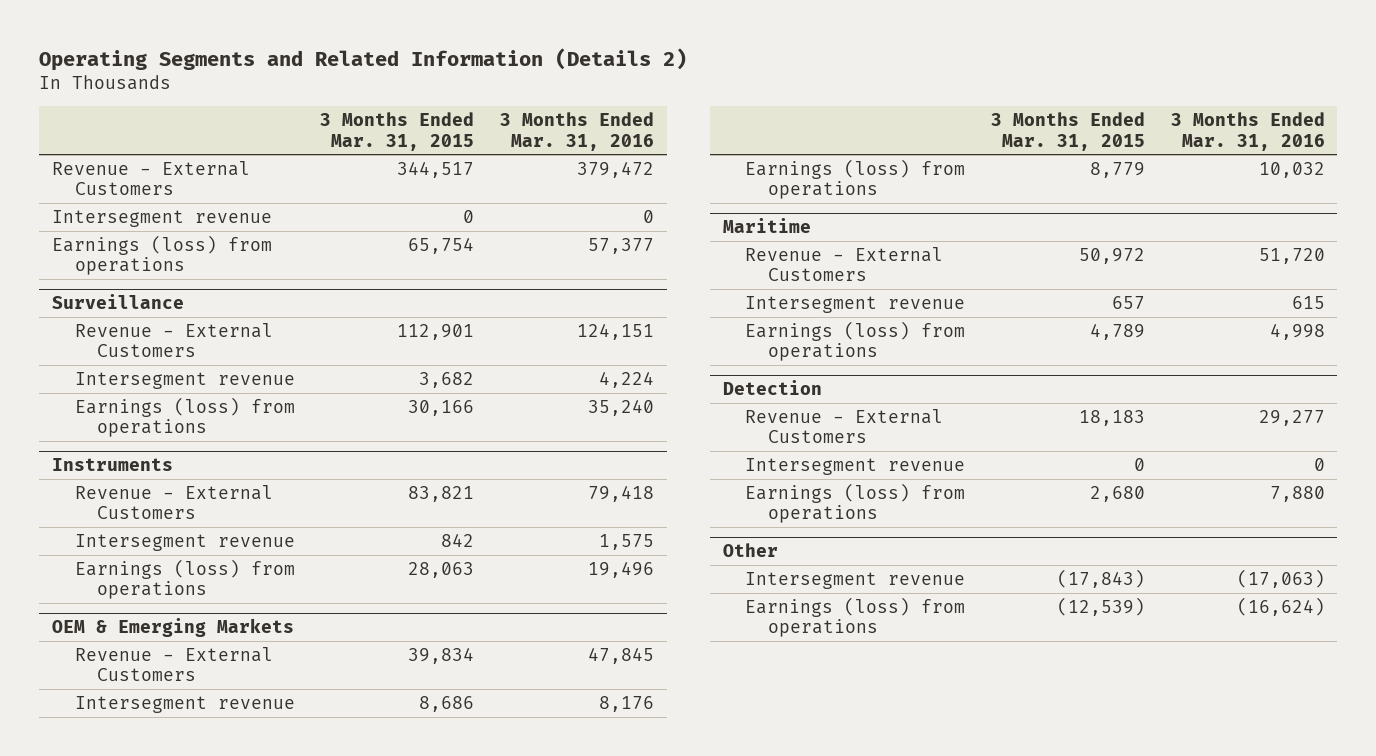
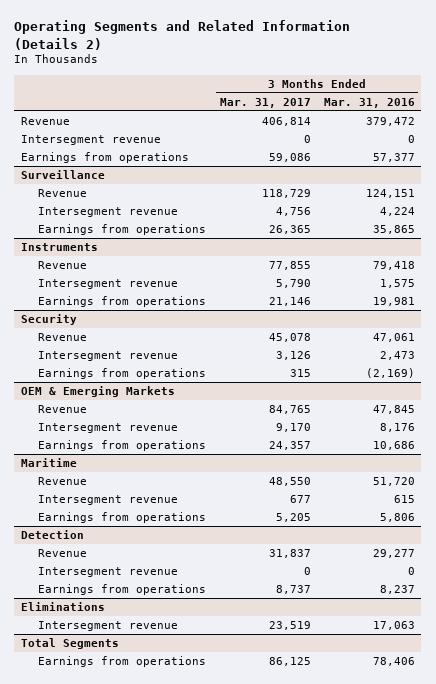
[320,112,475,151] 3 Months Ended Mar. 31, 2015 -> none
none -> [219,97,311,108] Mar. 31, 2017
[51,160,250,196] Revenue - External Customers -> [20,117,70,126] Revenue
[51,234,272,276] Earnings (loss) from operations -> [20,152,189,164] Earnings from operations
[74,322,273,358] Revenue - External Customers -> [38,189,88,198] Revenue
[74,396,295,438] Earnings (loss) from operations -> [38,224,207,236] Earnings from operations
[587,398,654,416] 35,240 -> [372,225,415,235] 35,865
[74,484,273,520] Revenue - External Customers -> [38,261,88,270] Revenue
[74,558,295,600] Earnings (loss) from operations -> [38,296,207,308] Earnings from operations
[587,560,654,578] 19,496 -> [372,297,415,307] 19,981
none -> [20,314,77,326] Security
none -> [38,333,88,342] Revenue
none -> [38,351,179,362] Intersegment revenue
none -> [38,368,207,380] Earnings from operations
[74,646,273,682] Revenue - External Customers -> [38,405,88,414] Revenue
[745,158,966,200] Earnings (loss) from operations -> [38,440,207,452] Earnings from operations
[1258,161,1325,178] 10,032 -> [372,441,415,451] 10,686
[745,246,944,282] Revenue - External Customers -> [38,477,88,486] Revenue
[745,320,966,362] Earnings (loss) from operations -> [38,512,207,524] Earnings from operations
[1269,322,1325,340] 4,998 -> [379,513,415,523] 5,806
[745,408,944,444] Revenue - External Customers -> [38,549,88,558] Revenue
[745,482,966,524] Earnings (loss) from operations -> [38,584,207,596] Earnings from operations
[1269,485,1325,502] 7,880 -> [379,585,415,595] 8,237
[722,542,778,557] Other -> [20,602,105,612] Eliminations
[1236,568,1325,588] (17,063) -> [372,621,415,631] 17,063
none -> [20,638,119,650] Total Segments
[745,596,966,638] Earnings (loss) from operations -> [38,656,207,668] Earnings from operations
[1236,596,1325,616] (16,624) -> [372,657,415,667] 78,406

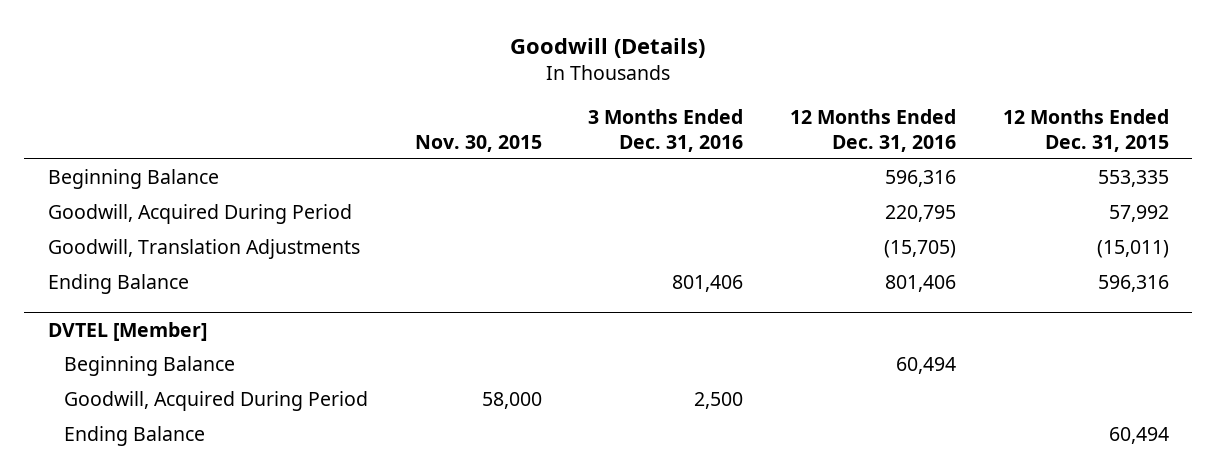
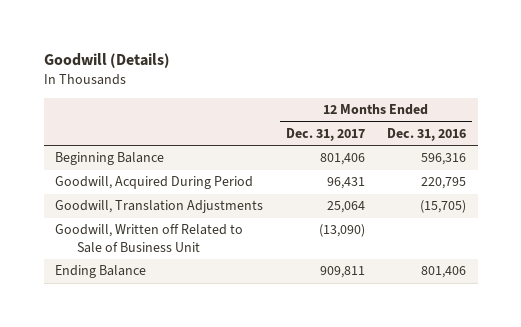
[414,134,542,152] Nov. 30, 2015 -> none
[588,108,744,152] 3 Months Ended Dec. 31, 2016 -> none
[1003,108,1170,152] 12 Months Ended Dec. 31, 2015 -> none
none -> [285,127,365,141] Dec. 31, 2017
none -> [55,224,244,253] Goodwill, Written off Related to Sale of Business Unit
[47,321,207,341] DVTEL [Member] -> none
[63,356,235,377] Beginning Balance -> none
[63,391,368,412] Goodwill, Acquired During Period -> none
[63,426,205,447] Ending Balance -> none

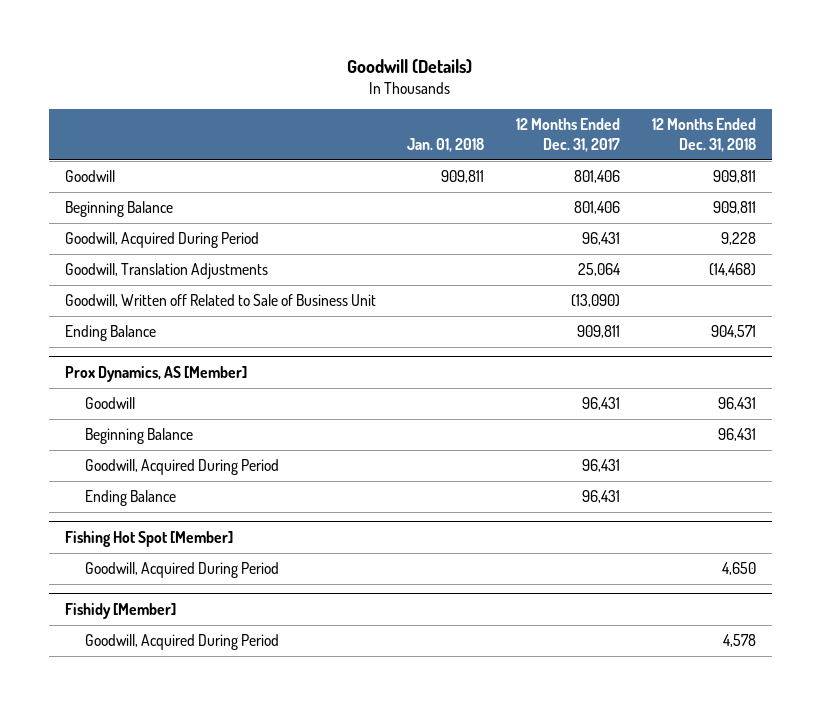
[387,127,467,141] Dec. 31, 2016 -> none
none -> [407,137,485,152] Jan. 01, 2018
none -> [651,118,756,152] 12 Months Ended Dec. 31, 2018
none -> [64,170,115,183] Goodwill
none -> [64,365,247,382] Prox Dynamics, AS [Member]
none -> [85,397,136,410] Goodwill
none -> [85,428,194,445] Beginning Balance
none -> [85,459,280,476] Goodwill, Acquired During Period
none -> [85,490,177,507] Ending Balance
none -> [64,530,233,547] Fishing Hot Spot [Member]
none -> [85,562,280,579] Goodwill, Acquired During Period
none -> [64,602,176,619] Fishidy [Member]
none -> [85,634,280,651] Goodwill, Acquired During Period

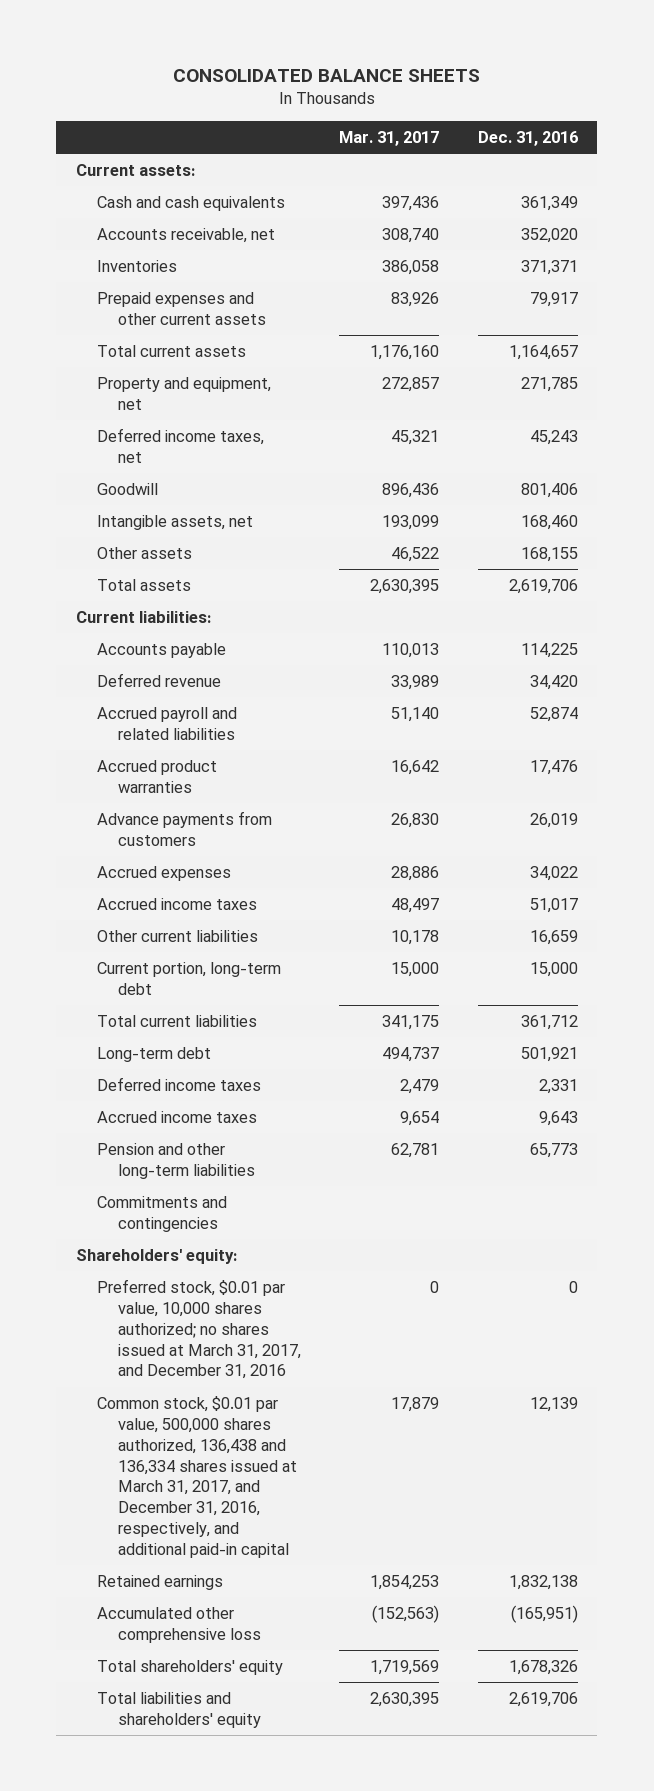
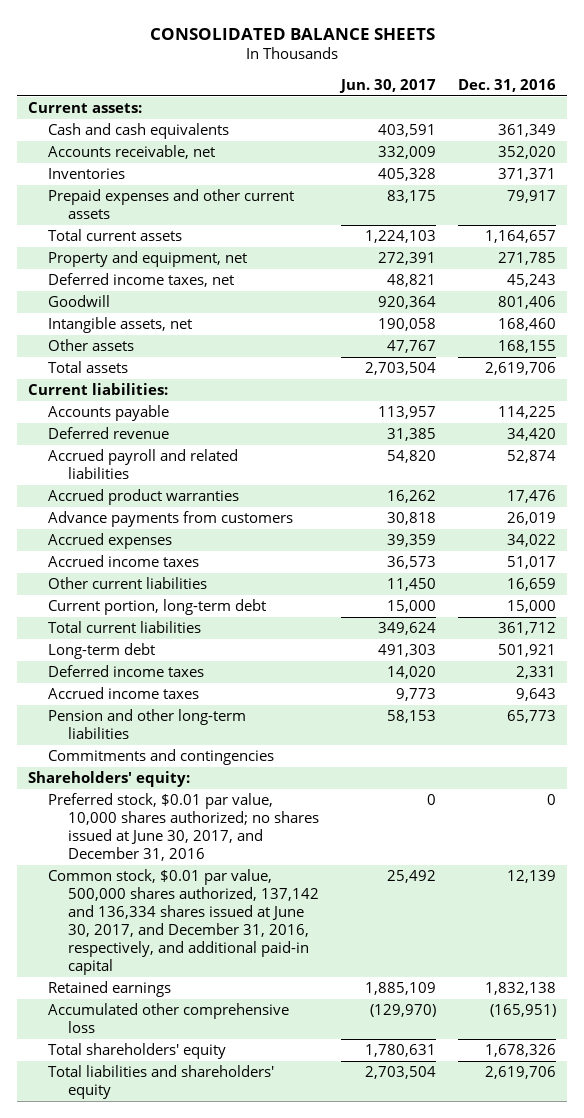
[339,131,440,147] Mar. 31, 2017 -> none
none -> [338,78,436,93] Jun. 30, 2017
[96,1278,301,1380] Preferred stock, $0.01 par value, 10,000 shares authorized; no shares issued at March 31, 2017, and December 31, 2016 -> [47,793,319,862] Preferred stock, $0.01 par value, 10,000 shares authorized; no shares issued at June 30, 2017, and December 31, 2016
[96,1395,297,1558] Common stock, $0.01 par value, 500,000 shares authorized, 136,438 and 136,334 shares issued at March 31, 2017, and December 31, 2016, respectively, and additional paid-in capital -> [47,869,319,976] Common stock, $0.01 par value, 500,000 shares authorized, 137,142 and 136,334 shares issued at June 30, 2017, and December 31, 2016, respectively, and additional paid-in capital

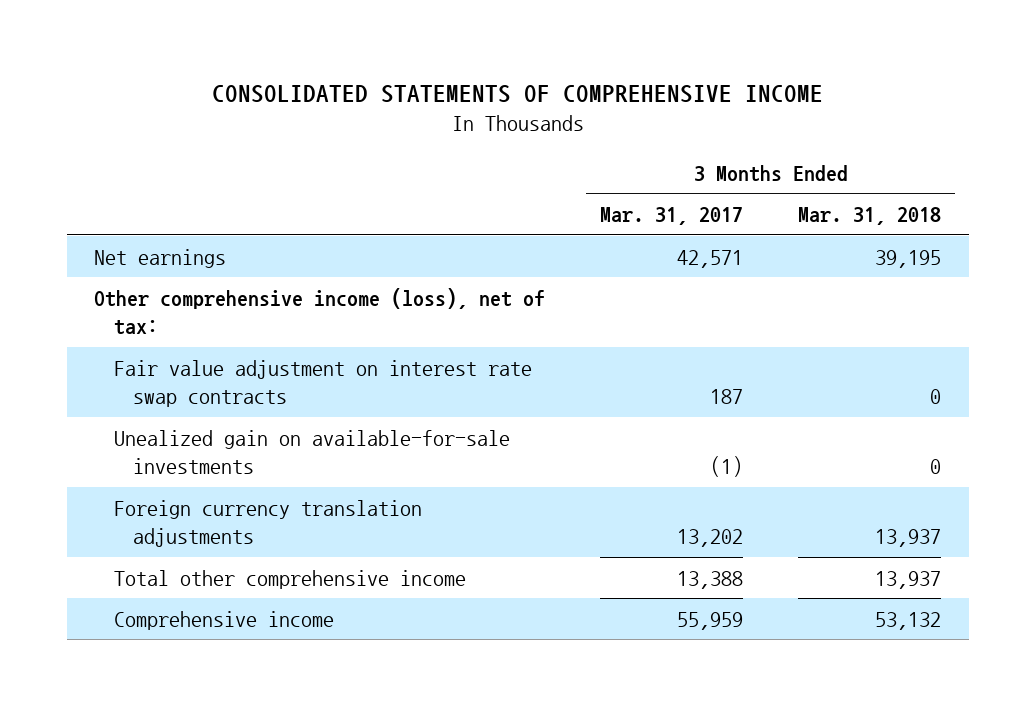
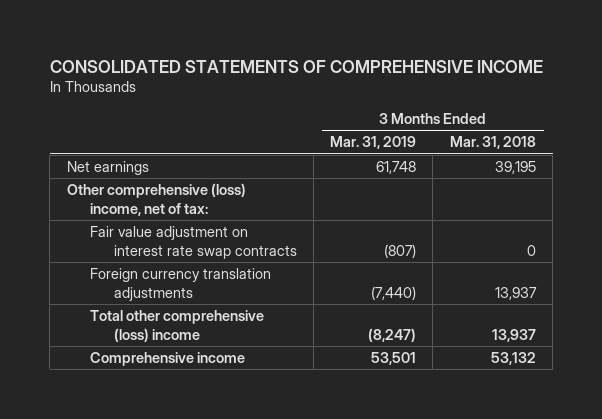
[600,207,744,226] Mar. 31, 2017 -> none
none -> [330,136,417,150] Mar. 31, 2019
[94,287,546,335] Other comprehensive income (loss), net of tax: -> [66,183,246,216] Other comprehensive (loss) income, net of tax:
[113,429,510,474] Unealized gain on available-for-sale investments -> none
[113,569,466,589] Total other comprehensive income -> [90,310,265,342] Total other comprehensive (loss) income

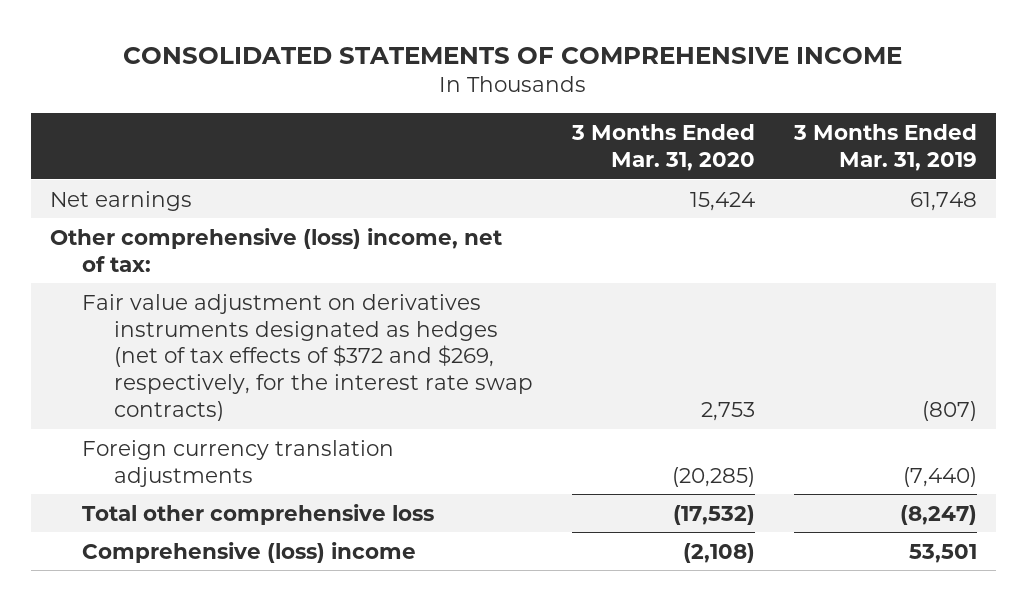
[449,136,536,150] Mar. 31, 2018 -> none
none -> [570,124,755,172] 3 Months Ended Mar. 31, 2020
[90,226,297,259] Fair value adjustment on interest rate swap contracts -> [81,293,533,422] Fair value adjustment on derivatives instruments designated as hedges (net of tax effects of $372 and $269, respectively, for the interest rate swap contracts)
[90,310,265,342] Total other comprehensive (loss) income -> [81,503,434,525] Total other comprehensive loss
[90,352,246,367] Comprehensive income -> [81,541,416,563] Comprehensive (loss) income

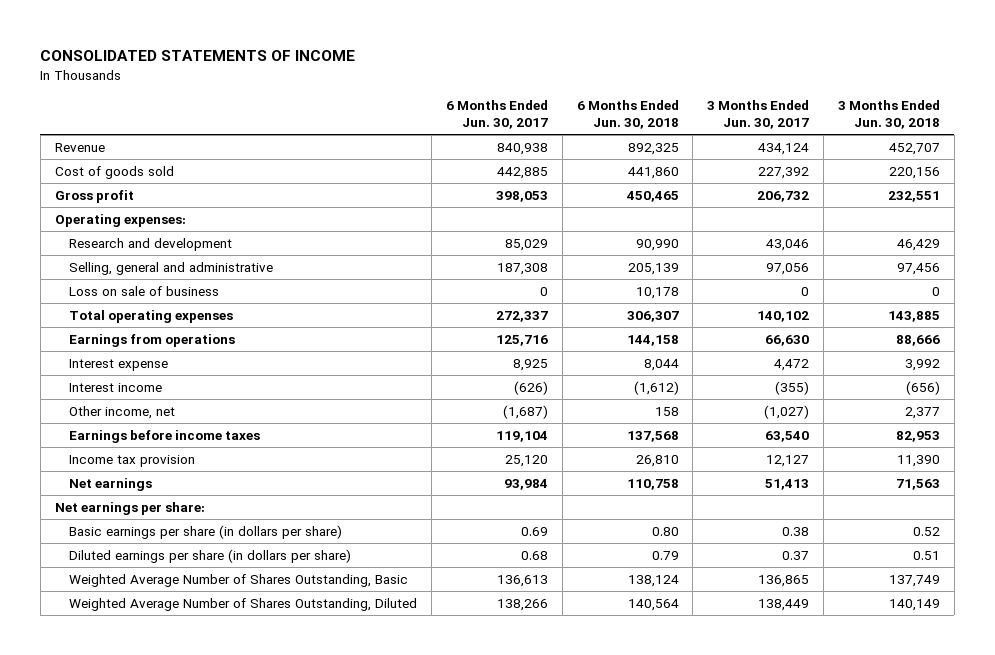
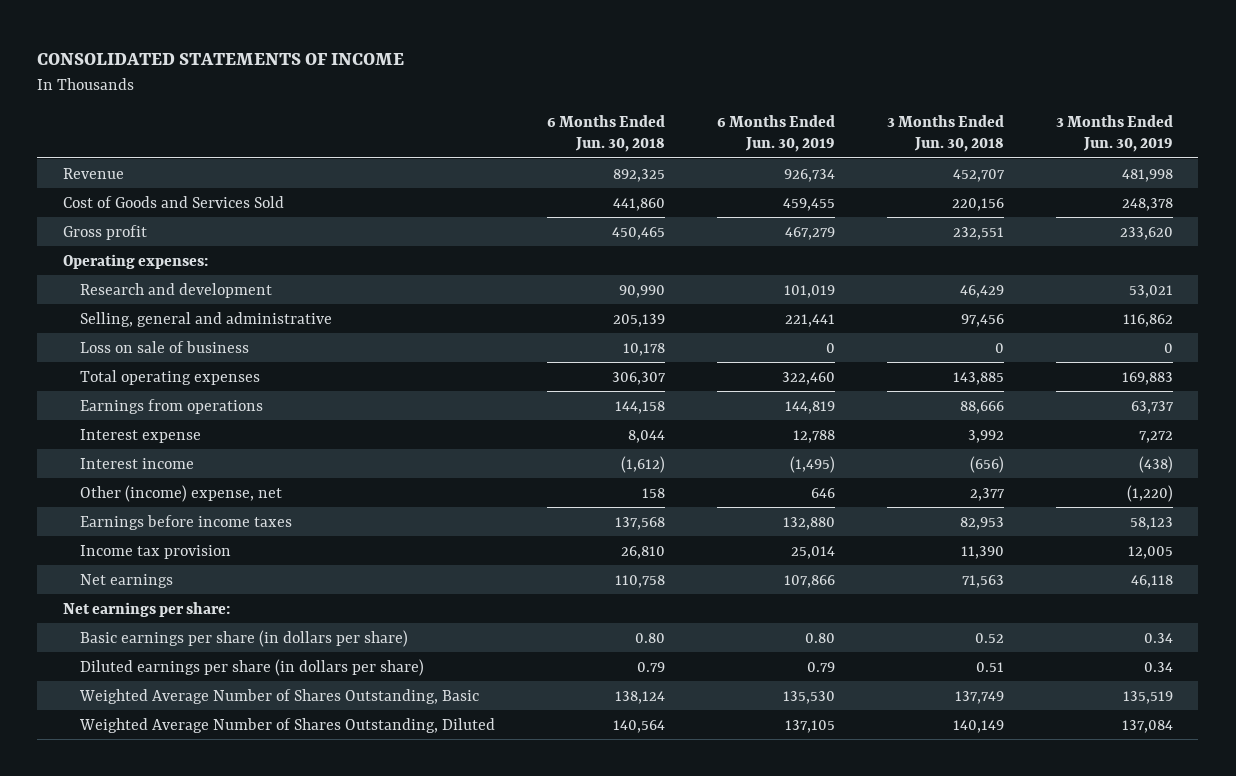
[445,100,548,129] 6 Months Ended Jun. 30, 2017 -> none
[707,100,810,129] 3 Months Ended Jun. 30, 2017 -> none
none -> [716,115,835,153] 6 Months Ended Jun. 30, 2019
none -> [1055,115,1173,153] 3 Months Ended Jun. 30, 2019
[54,165,174,179] Cost of goods sold -> [63,195,285,208] Cost of Goods and Services Sold
[69,405,176,419] Other income, net -> [80,484,283,502] Other (income) expense, net

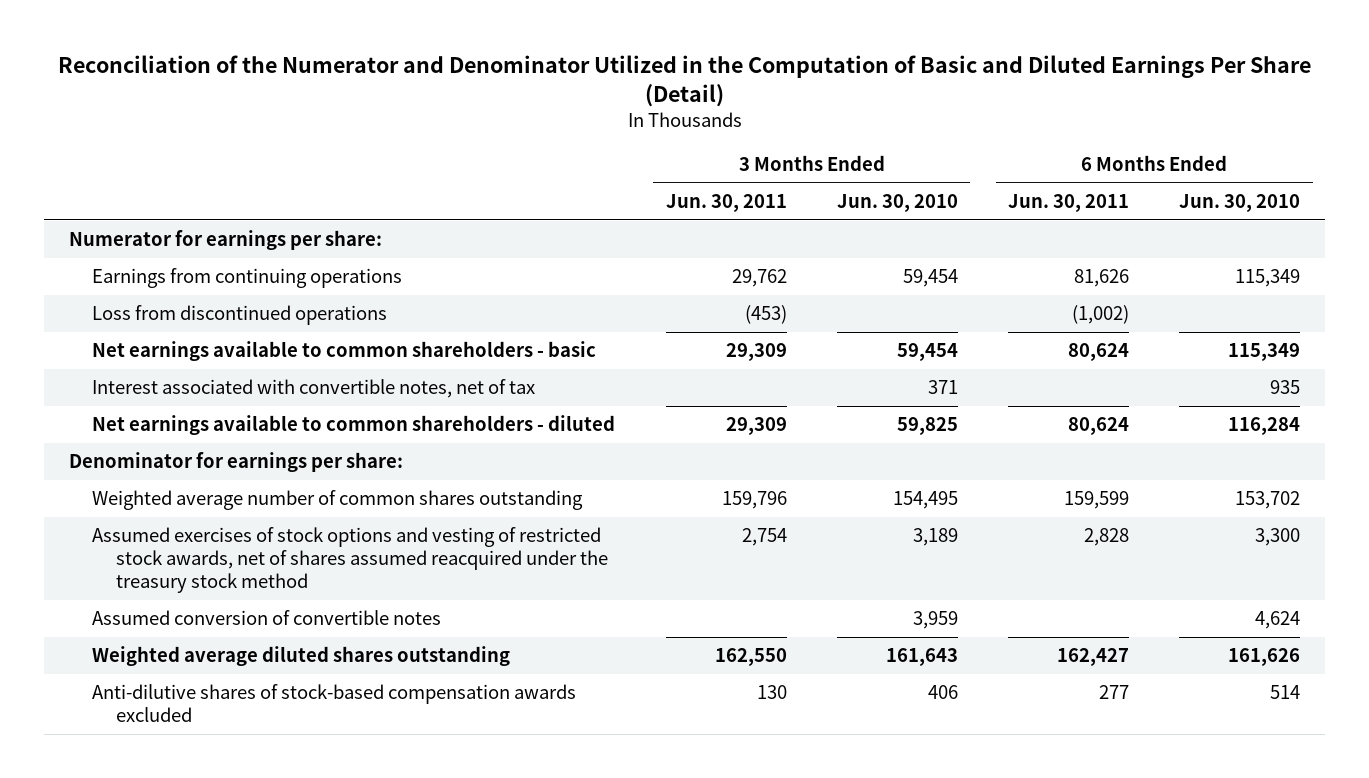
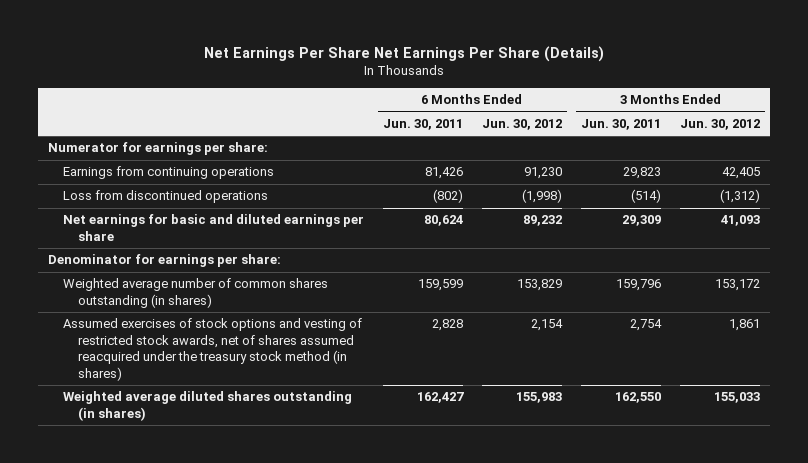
[57,55,1311,108] Reconciliation of the Numerator and Denominator Utilized in the Computation of Basic and Diluted Earnings Per Share (Detail) -> [203,45,604,62] Net Earnings Per Share Net Earnings Per Share (Details)
[836,193,958,212] Jun. 30, 2010 -> none
[1179,193,1301,212] Jun. 30, 2010 -> none
none -> [481,119,562,131] Jun. 30, 2012
none -> [680,119,761,131] Jun. 30, 2012
[92,379,536,399] Interest associated with convertible notes, net of tax -> none
[92,415,616,436] Net earnings available to common shareholders - diluted -> none
[731,269,787,288] 29,762 -> [623,167,662,180] 29,823
[1074,269,1130,288] 81,626 -> [424,167,463,180] 81,426
[744,305,787,325] (453) -> [631,189,662,204] (514)
[1072,305,1130,325] (1,002) -> [432,189,463,204] (802)
[92,341,597,362] Net earnings available to common shareholders - basic -> [62,214,364,241] Net earnings for basic and diluted earnings per share
[92,610,442,626] Assumed conversion of convertible notes -> none
[92,684,577,723] Anti-dilutive shares of stock-based compensation awards excluded -> none
[92,490,584,511] Weighted average number of common shares outstanding -> [62,278,328,308] Weighted average number of common shares outstanding (in shares)
[92,527,608,594] Assumed exercises of stock options and vesting of restricted stock awards, net of shares assumed reacquired under the treasury stock method -> [62,318,362,381] Assumed exercises of stock options and vesting of restricted stock awards, net of shares assumed reacquired under the treasury stock method (in shares)
[92,646,511,667] Weighted average diluted shares outstanding -> [62,391,352,421] Weighted average diluted shares outstanding (in shares)

